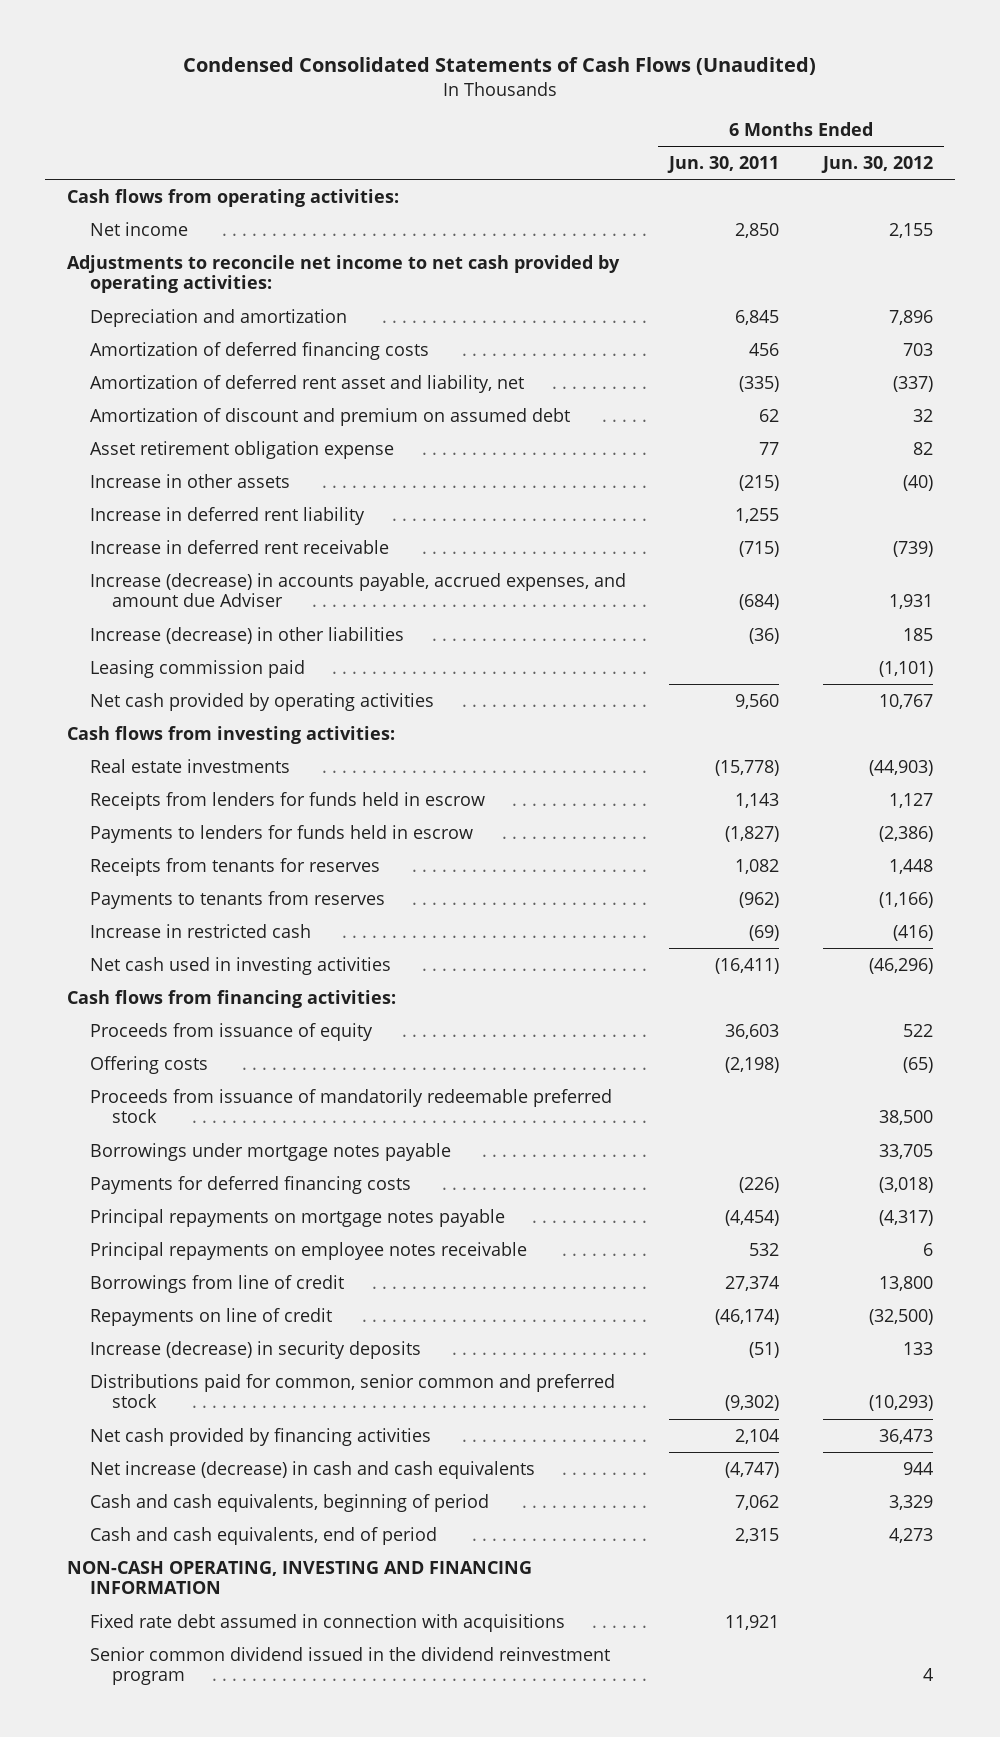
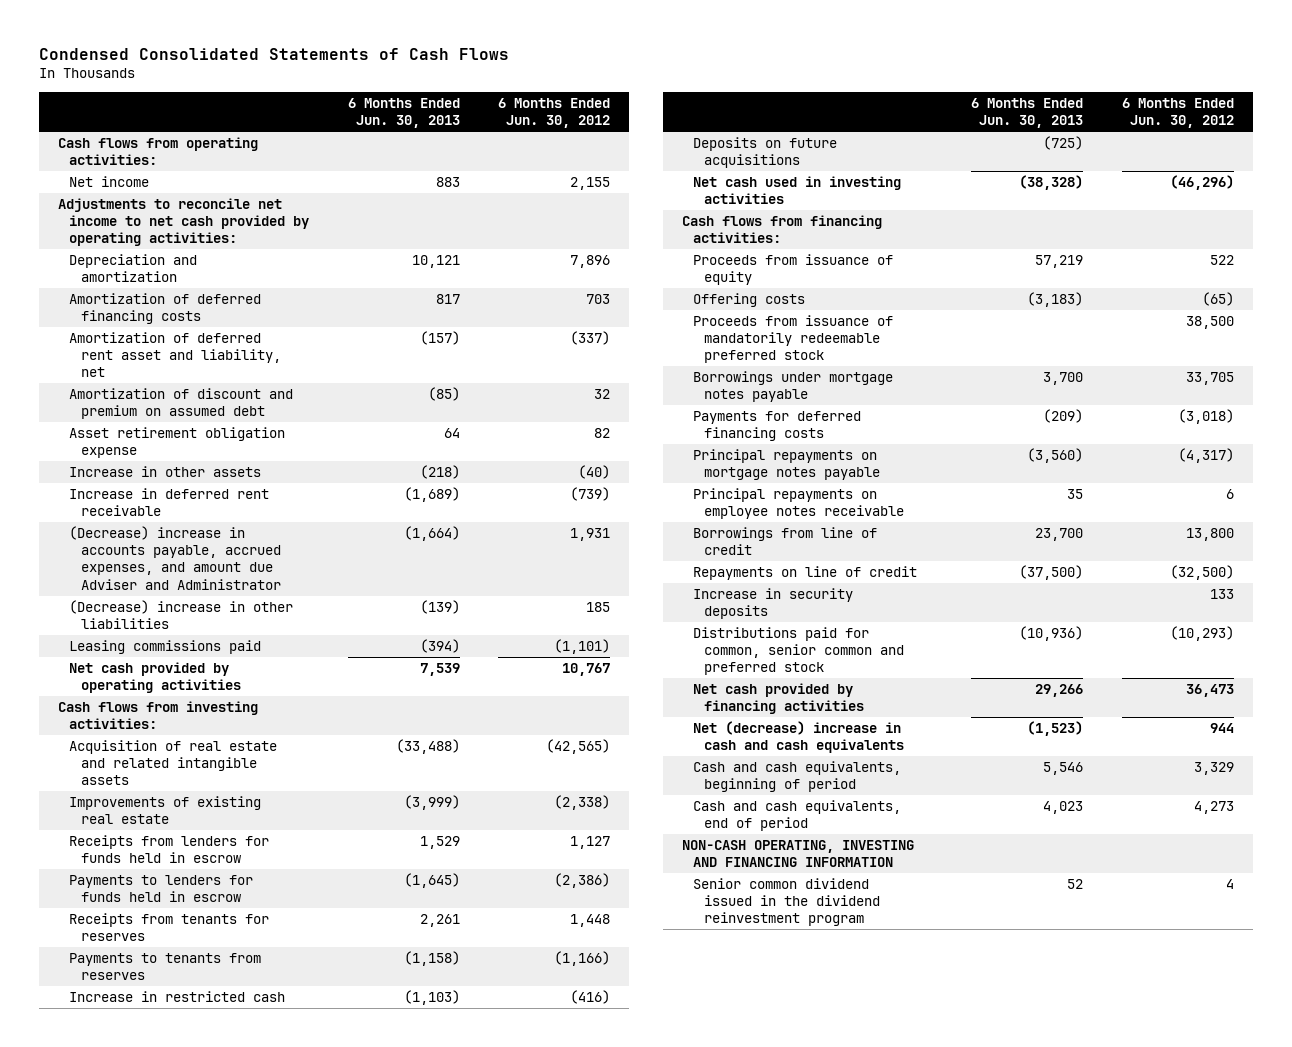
[182,57,816,76] Condensed Consolidated Statements of Cash Flows (Unaudited) -> [39,48,510,61] Condensed Consolidated Statements of Cash Flows
[667,155,780,173] Jun. 30, 2011 -> none
none -> [347,97,460,129] 6 Months Ended Jun. 30, 2013
[89,506,365,525] Increase in deferred rent liability -> none
[89,572,626,608] Increase (decrease) in accounts payable, accrued expenses, and amount due Adviser -> [69,525,281,590] (Decrease) increase in accounts payable, accrued expenses, and amount due Adviser and Administrator
[89,626,404,644] Increase (decrease) in other liabilities -> [69,599,294,630] (Decrease) increase in other liabilities
[89,659,305,678] Leasing commission paid -> [69,639,262,654] Leasing commissions paid
[89,758,290,773] Real estate investments -> none
none -> [69,739,278,786] Acquisition of real estate and related intangible assets
none -> [69,795,262,825] Improvements of existing real estate
none -> [693,136,838,169] Deposits on future acquisitions
[89,1340,421,1359] Increase (decrease) in security deposits -> [693,587,854,620] Increase in security deposits
[89,1460,535,1479] Net increase (decrease) in cash and cash equivalents -> [693,720,905,754] Net (decrease) increase in cash and cash equivalents
[89,1613,565,1632] Fixed rate debt assumed in connection with acquisitions -> none

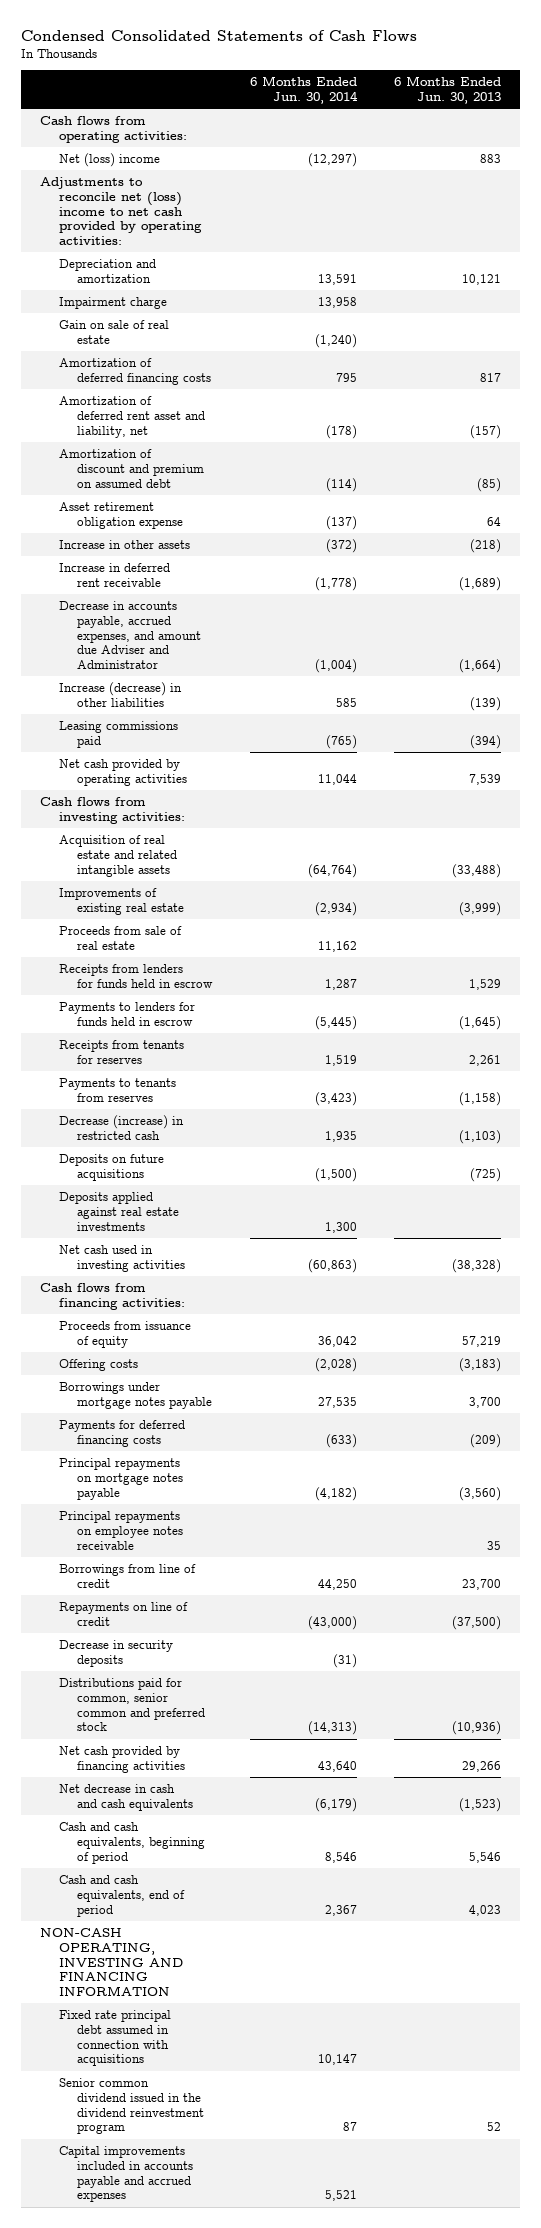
[497,97,610,129] 6 Months Ended Jun. 30, 2012 -> none
none -> [249,76,358,104] 6 Months Ended Jun. 30, 2014
[69,175,150,187] Net income -> [58,153,160,168] Net (loss) income
[58,197,310,247] Adjustments to reconcile net income to net cash provided by operating activities: -> [39,177,202,246] Adjustments to reconcile net (loss) income to net cash provided by operating activities:
none -> [58,297,167,310] Impairment charge
none -> [58,320,169,344] Gain on sale of real estate
[69,525,281,590] (Decrease) increase in accounts payable, accrued expenses, and amount due Adviser and Administrator -> [58,601,202,670] Decrease in accounts payable, accrued expenses, and amount due Adviser and Administrator
[69,599,294,630] (Decrease) increase in other liabilities -> [58,682,182,707] Increase (decrease) in other liabilities
none -> [58,926,182,950] Proceeds from sale of real estate
[69,990,286,1002] Increase in restricted cash -> [58,1115,184,1140] Decrease (increase) in restricted cash
none -> [58,1192,180,1231] Deposits applied against real estate investments
[693,314,894,364] Proceeds from issuance of mandatorily redeemable preferred stock -> none
[693,587,854,620] Increase in security deposits -> [58,1640,173,1667] Decrease in security deposits
[693,720,905,754] Net (decrease) increase in cash and cash equivalents -> [58,1784,194,1811] Net decrease in cash and cash equivalents
none -> [58,2010,171,2067] Fixed rate principal debt assumed in connection with acquisitions
none -> [58,2146,194,2203] Capital improvements included in accounts payable and accrued expenses

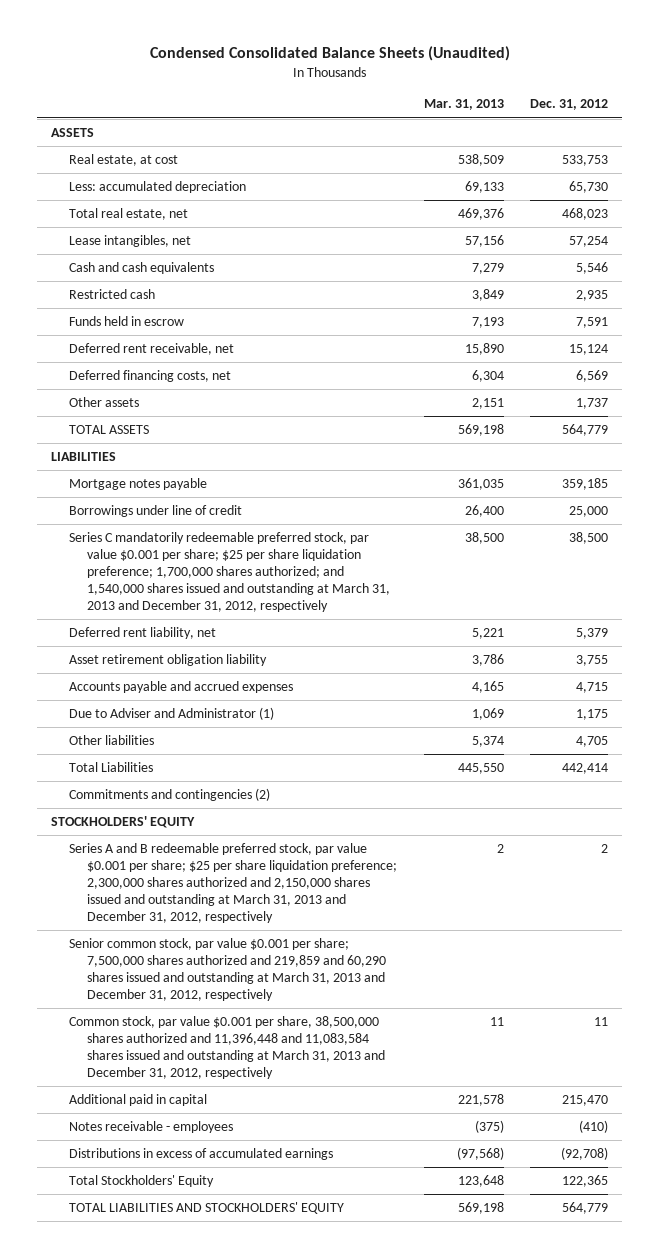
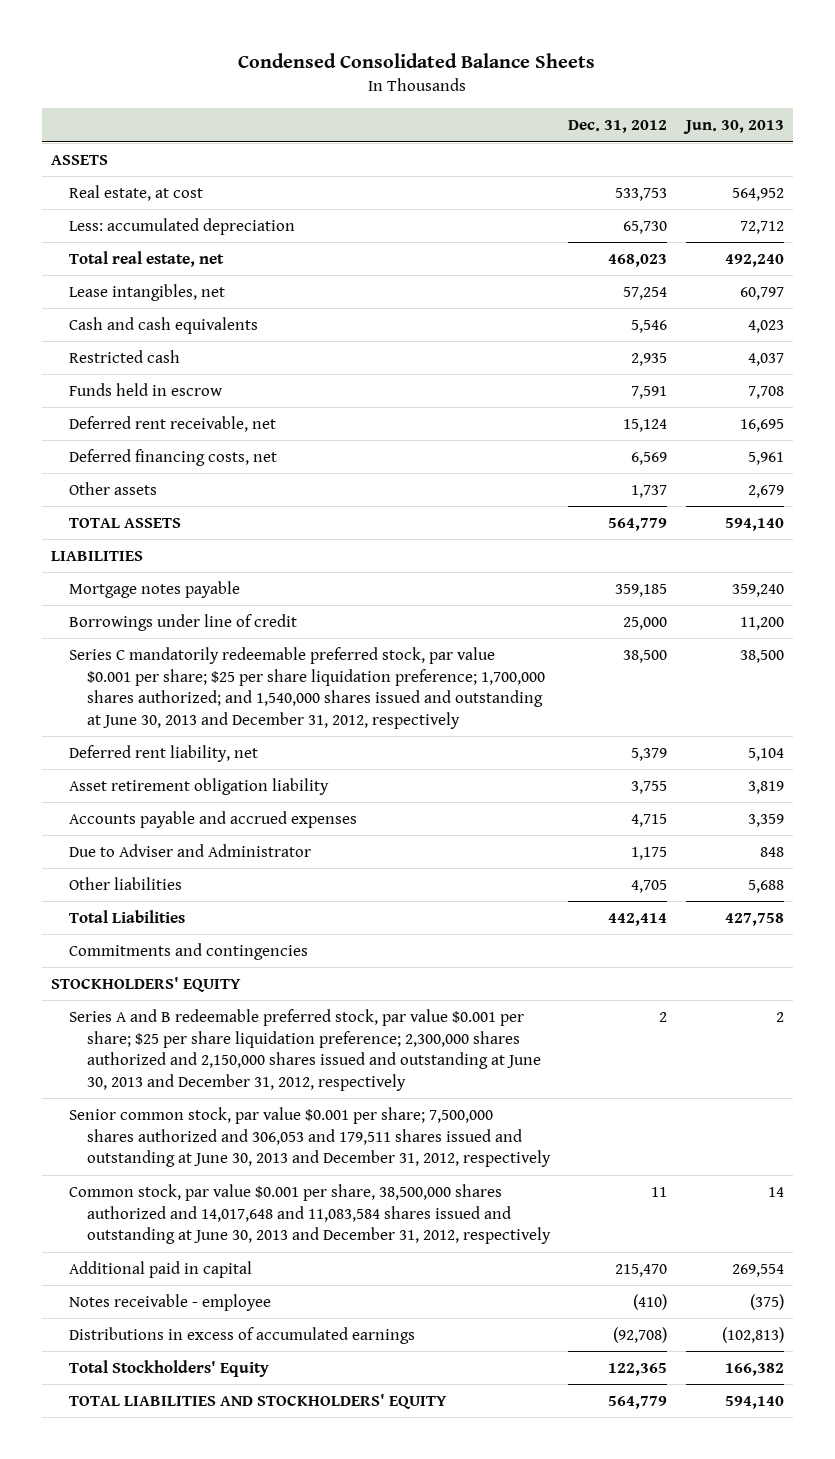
[149,46,510,62] Condensed Consolidated Balance Sheets (Unaudited) -> [238,53,596,69] Condensed Consolidated Balance Sheets
[423,99,504,111] Mar. 31, 2013 -> none
none -> [682,120,784,135] Jun. 30, 2013
[69,532,391,612] Series C mandatorily redeemable preferred stock, par value $0.001 per share; $25 per share liquidation preference; 1,700,000 shares authorized; and 1,540,000 shares issued and outstanding at March 31, 2013 and December 31, 2012, respectively -> [68,647,545,730] Series C mandatorily redeemable preferred stock, par value $0.001 per share; $25 per share liquidation preference; 1,700,000 shares authorized; and 1,540,000 shares issued and outstanding at June 30, 2013 and December 31, 2012, respectively
[69,707,275,721] Due to Adviser and Administrator (1) -> [68,844,311,858] Due to Adviser and Administrator
[69,788,271,802] Commitments and contingencies (2) -> [68,943,308,961] Commitments and contingencies
[69,843,398,923] Series A and B redeemable preferred stock, par value $0.001 per share; $25 per share liquidation preference; 2,300,000 shares authorized and 2,150,000 shares issued and outstanding at March 31, 2013 and December 31, 2012, respectively -> [68,1009,541,1092] Series A and B redeemable preferred stock, par value $0.001 per share; $25 per share liquidation preference; 2,300,000 shares authorized and 2,150,000 shares issued and outstanding at June 30, 2013 and December 31, 2012, respectively
[69,938,387,1001] Senior common stock, par value $0.001 per share; 7,500,000 shares authorized and 219,859 and 60,290 shares issued and outstanding at March 31, 2013 and December 31, 2012, respectively -> [68,1107,551,1168] Senior common stock, par value $0.001 per share; 7,500,000 shares authorized and 306,053 and 179,511 shares issued and outstanding at June 30, 2013 and December 31, 2012, respectively
[69,1016,386,1079] Common stock, par value $0.001 per share, 38,500,000 shares authorized and 11,396,448 and 11,083,584 shares issued and outstanding at March 31, 2013 and December 31, 2012, respectively -> [68,1184,551,1245] Common stock, par value $0.001 per share, 38,500,000 shares authorized and 14,017,648 and 11,083,584 shares issued and outstanding at June 30, 2013 and December 31, 2012, respectively
[69,1121,234,1134] Notes receivable - employees -> [68,1294,271,1312] Notes receivable - employee

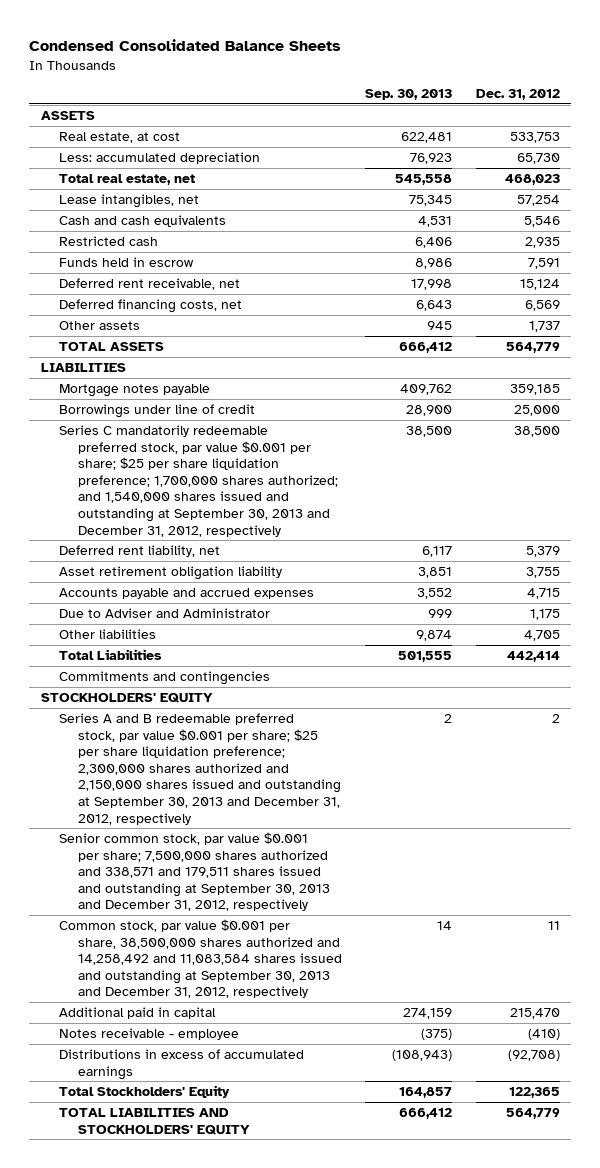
[682,120,784,135] Jun. 30, 2013 -> none
none -> [365,89,453,101] Sep. 30, 2013
[68,647,545,730] Series C mandatorily redeemable preferred stock, par value $0.001 per share; $25 per share liquidation preference; 1,700,000 shares authorized; and 1,540,000 shares issued and outstanding at June 30, 2013 and December 31, 2012, respectively -> [59,424,338,537] Series C mandatorily redeemable preferred stock, par value $0.001 per share; $25 per share liquidation preference; 1,700,000 shares authorized; and 1,540,000 shares issued and outstanding at September 30, 2013 and December 31, 2012, respectively
[68,1009,541,1092] Series A and B redeemable preferred stock, par value $0.001 per share; $25 per share liquidation preference; 2,300,000 shares authorized and 2,150,000 shares issued and outstanding at June 30, 2013 and December 31, 2012, respectively -> [59,712,341,825] Series A and B redeemable preferred stock, par value $0.001 per share; $25 per share liquidation preference; 2,300,000 shares authorized and 2,150,000 shares issued and outstanding at September 30, 2013 and December 31, 2012, respectively
[68,1107,551,1168] Senior common stock, par value $0.001 per share; 7,500,000 shares authorized and 306,053 and 179,511 shares issued and outstanding at June 30, 2013 and December 31, 2012, respectively -> [59,831,330,912] Senior common stock, par value $0.001 per share; 7,500,000 shares authorized and 338,571 and 179,511 shares issued and outstanding at September 30, 2013 and December 31, 2012, respectively
[68,1184,551,1245] Common stock, par value $0.001 per share, 38,500,000 shares authorized and 14,017,648 and 11,083,584 shares issued and outstanding at June 30, 2013 and December 31, 2012, respectively -> [59,918,342,999] Common stock, par value $0.001 per share, 38,500,000 shares authorized and 14,258,492 and 11,083,584 shares issued and outstanding at September 30, 2013 and December 31, 2012, respectively

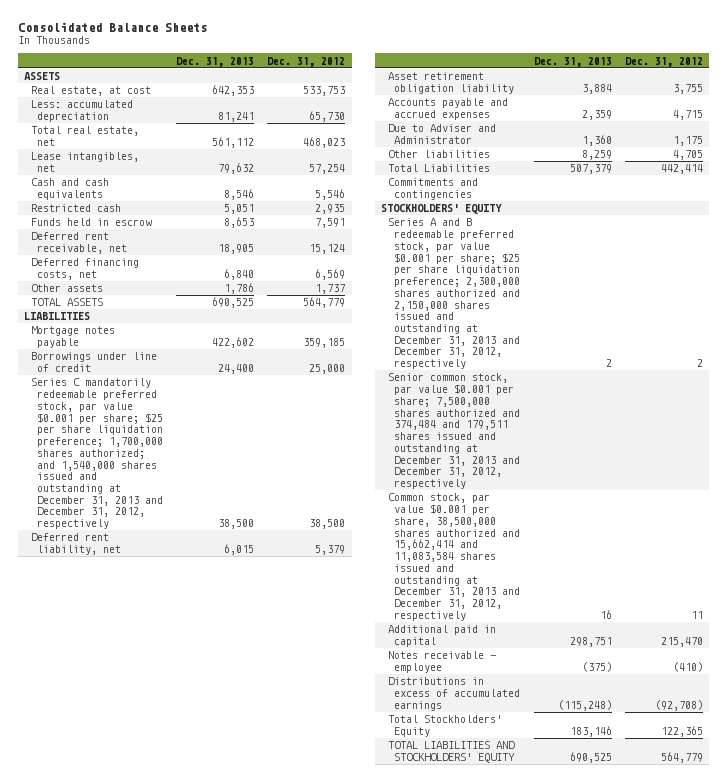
[29,38,342,51] Condensed Consolidated Balance Sheets -> [17,21,207,32] Consolidated Balance Sheets
[365,89,453,101] Sep. 30, 2013 -> none
none -> [176,56,255,67] Dec. 31, 2013
[59,424,338,537] Series C mandatorily redeemable preferred stock, par value $0.001 per share; $25 per share liquidation preference; 1,700,000 shares authorized; and 1,540,000 shares issued and outstanding at September 30, 2013 and December 31, 2012, respectively -> [30,378,164,530] Series C mandatorily redeemable preferred stock, par value $0.001 per share; $25 per share liquidation preference; 1,700,000 shares authorized; and 1,540,000 shares issued and outstanding at December 31, 2013 and December 31, 2012, respectively
[59,712,341,825] Series A and B redeemable preferred stock, par value $0.001 per share; $25 per share liquidation preference; 2,300,000 shares authorized and 2,150,000 shares issued and outstanding at September 30, 2013 and December 31, 2012, respectively -> [387,218,521,370] Series A and B redeemable preferred stock, par value $0.001 per share; $25 per share liquidation preference; 2,300,000 shares authorized and 2,150,000 shares issued and outstanding at December 31, 2013 and December 31, 2012, respectively
[59,831,330,912] Senior common stock, par value $0.001 per share; 7,500,000 shares authorized and 338,571 and 179,511 shares issued and outstanding at September 30, 2013 and December 31, 2012, respectively -> [387,373,521,490] Senior common stock, par value $0.001 per share; 7,500,000 shares authorized and 374,484 and 179,511 shares issued and outstanding at December 31, 2013 and December 31, 2012, respectively
[59,918,342,999] Common stock, par value $0.001 per share, 38,500,000 shares authorized and 14,258,492 and 11,083,584 shares issued and outstanding at September 30, 2013 and December 31, 2012, respectively -> [387,493,521,621] Common stock, par value $0.001 per share, 38,500,000 shares authorized and 15,662,414 and 11,083,584 shares issued and outstanding at December 31, 2013 and December 31, 2012, respectively

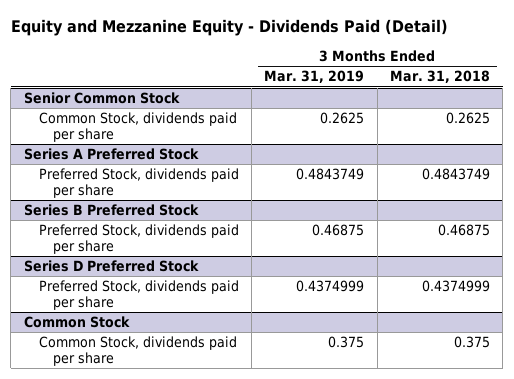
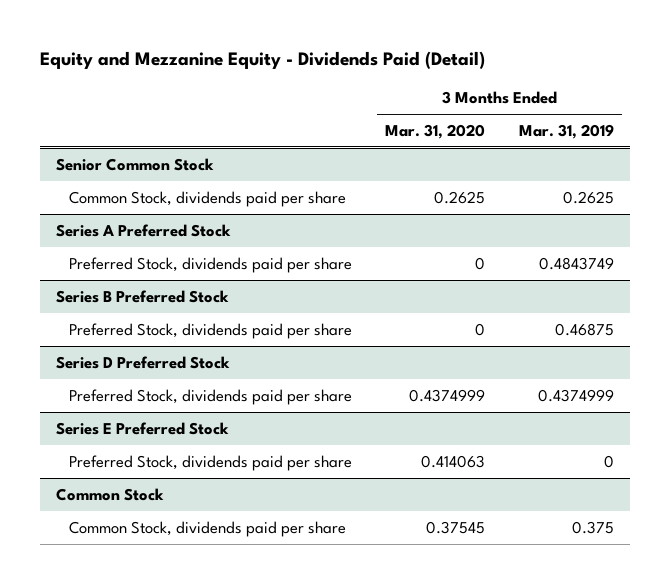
[390,70,491,84] Mar. 31, 2018 -> none
none -> [385,124,486,140] Mar. 31, 2020
none -> [56,421,230,435] Series E Preferred Stock
none -> [68,454,352,471] Preferred Stock, dividends paid per share

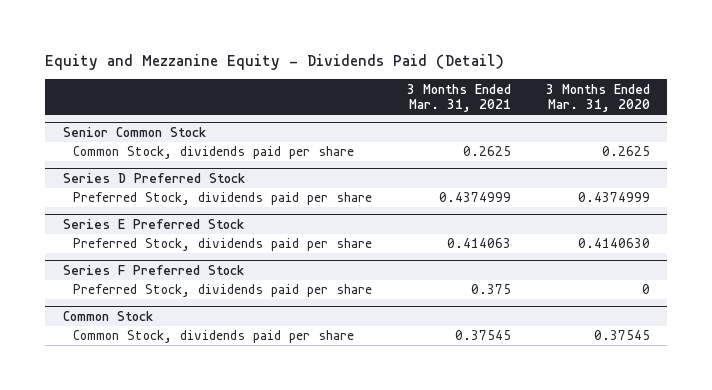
[518,124,614,140] Mar. 31, 2019 -> none
none -> [406,83,511,113] 3 Months Ended Mar. 31, 2021
[56,223,232,237] Series A Preferred Stock -> none
[68,256,352,273] Preferred Stock, dividends paid per share -> none
[56,289,230,303] Series B Preferred Stock -> none
[68,322,352,339] Preferred Stock, dividends paid per share -> none
[421,454,486,468] 0.414063 -> [577,238,650,249] 0.4140630
none -> [62,265,244,276] Series F Preferred Stock
none -> [72,284,372,298] Preferred Stock, dividends paid per share

